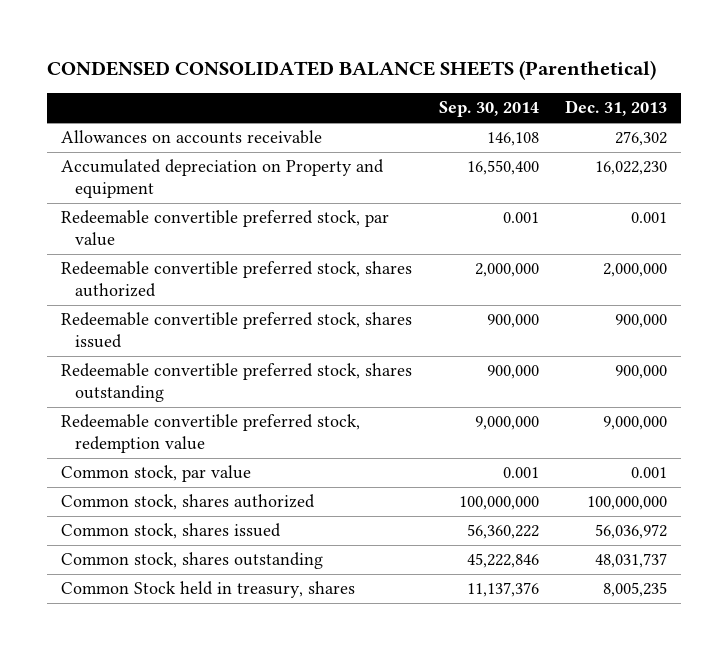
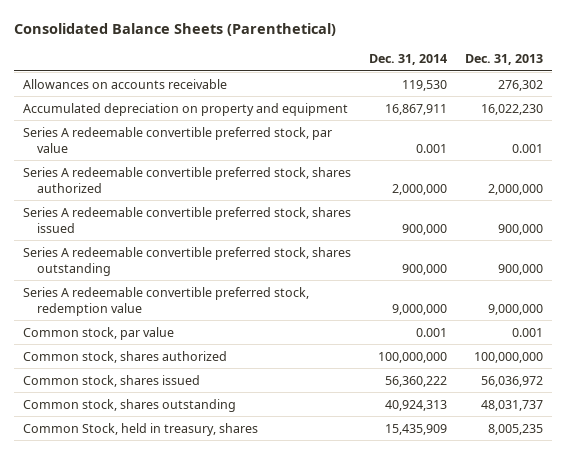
[47,59,657,80] CONDENSED CONSOLIDATED BALANCE SHEETS (Parenthetical) -> [14,22,337,36] Consolidated Balance Sheets (Parenthetical)
[438,101,539,118] Sep. 30, 2014 -> none
none -> [368,54,447,66] Dec. 31, 2014
[60,159,384,199] Accumulated depreciation on Property and equipment -> [23,102,349,116] Accumulated depreciation on property and equipment
[60,210,389,247] Redeemable convertible preferred stock, par value -> [23,126,333,153] Series A redeemable convertible preferred stock, par value
[60,261,412,298] Redeemable convertible preferred stock, shares authorized -> [23,166,352,193] Series A redeemable convertible preferred stock, shares authorized
[60,312,412,349] Redeemable convertible preferred stock, shares issued -> [23,206,352,233] Series A redeemable convertible preferred stock, shares issued
[60,363,412,403] Redeemable convertible preferred stock, shares outstanding -> [23,246,352,276] Series A redeemable convertible preferred stock, shares outstanding
[60,414,360,454] Redeemable convertible preferred stock, redemption value -> [23,286,310,316] Series A redeemable convertible preferred stock, redemption value
[60,581,355,599] Common Stock held in treasury, shares -> [23,422,259,436] Common Stock, held in treasury, shares

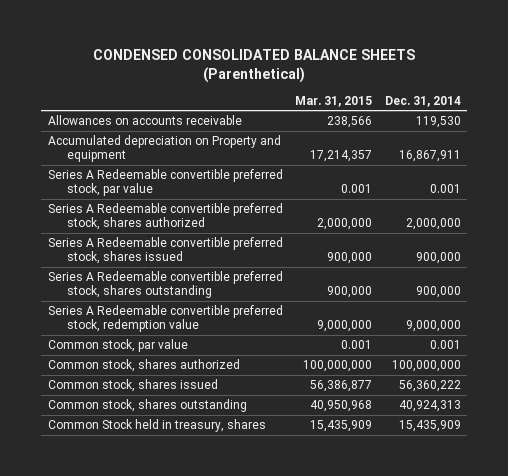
[14,22,337,36] Consolidated Balance Sheets (Parenthetical) -> [93,49,416,83] CONDENSED CONSOLIDATED BALANCE SHEETS (Parenthetical)
[464,54,543,66] Dec. 31, 2013 -> none
none -> [295,95,373,107] Mar. 31, 2015
[23,102,349,116] Accumulated depreciation on property and equipment -> [47,135,281,163] Accumulated depreciation on Property and equipment
[23,126,333,153] Series A redeemable convertible preferred stock, par value -> [47,169,283,197] Series A Redeemable convertible preferred stock, par value
[23,166,352,193] Series A redeemable convertible preferred stock, shares authorized -> [47,203,283,231] Series A Redeemable convertible preferred stock, shares authorized
[23,206,352,233] Series A redeemable convertible preferred stock, shares issued -> [47,237,283,265] Series A Redeemable convertible preferred stock, shares issued
[23,246,352,276] Series A redeemable convertible preferred stock, shares outstanding -> [47,271,283,299] Series A Redeemable convertible preferred stock, shares outstanding
[23,286,310,316] Series A redeemable convertible preferred stock, redemption value -> [47,305,283,333] Series A Redeemable convertible preferred stock, redemption value
[23,422,259,436] Common Stock, held in treasury, shares -> [47,419,266,433] Common Stock held in treasury, shares

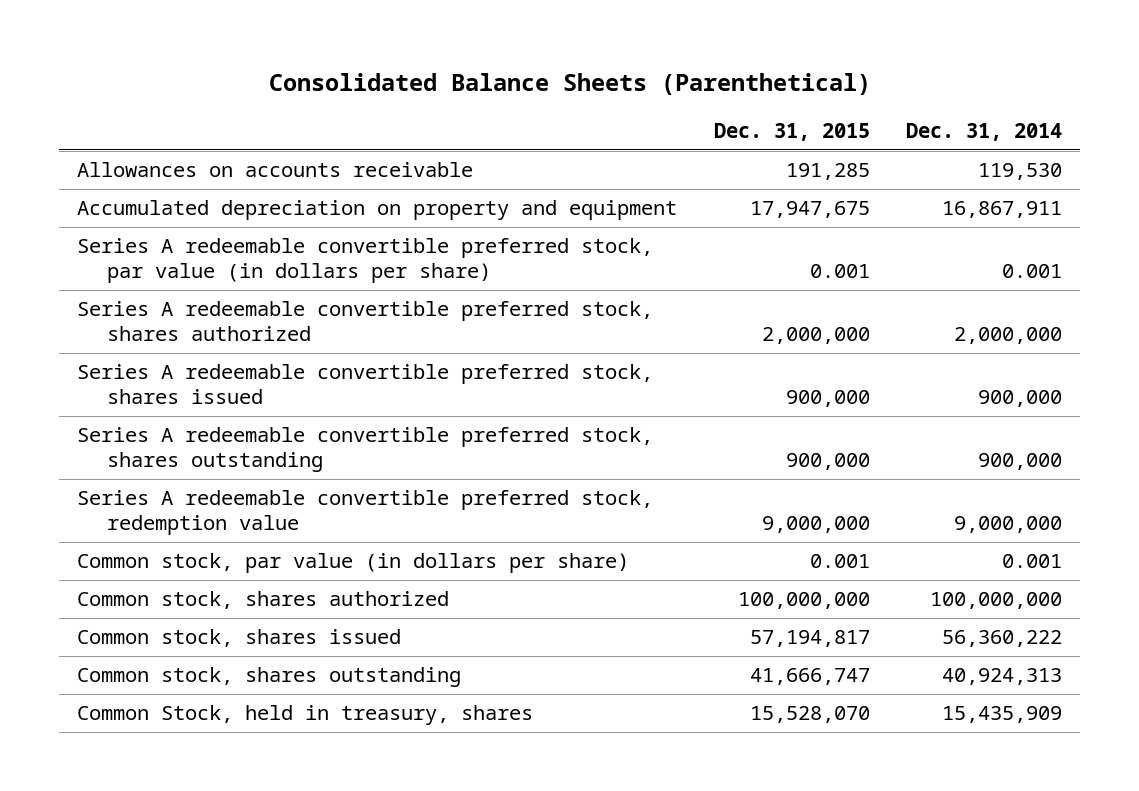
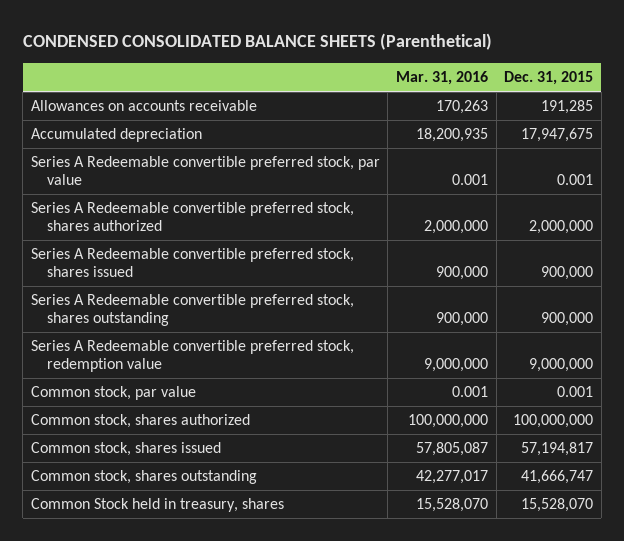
[268,72,871,95] Consolidated Balance Sheets (Parenthetical) -> [22,33,492,51] CONDENSED CONSOLIDATED BALANCE SHEETS (Parenthetical)
[905,122,1062,141] Dec. 31, 2014 -> none
none -> [396,71,489,86] Mar. 31, 2016
[77,200,678,221] Accumulated depreciation on property and equipment -> [30,128,202,143] Accumulated depreciation
[77,238,654,284] Series A redeemable convertible preferred stock, par value (in dollars per share) -> [30,156,380,186] Series A Redeemable convertible preferred stock, par value
[77,301,654,342] Series A redeemable convertible preferred stock, shares authorized -> [30,202,354,232] Series A Redeemable convertible preferred stock, shares authorized
[77,364,654,405] Series A redeemable convertible preferred stock, shares issued -> [30,248,354,278] Series A Redeemable convertible preferred stock, shares issued
[77,427,654,473] Series A redeemable convertible preferred stock, shares outstanding -> [30,294,354,327] Series A Redeemable convertible preferred stock, shares outstanding
[77,490,654,536] Series A redeemable convertible preferred stock, redemption value -> [30,340,354,373] Series A Redeemable convertible preferred stock, redemption value
[77,553,630,574] Common stock, par value (in dollars per share) -> [30,386,196,401] Common stock, par value
[77,705,534,726] Common Stock, held in treasury, shares -> [30,498,284,513] Common Stock held in treasury, shares

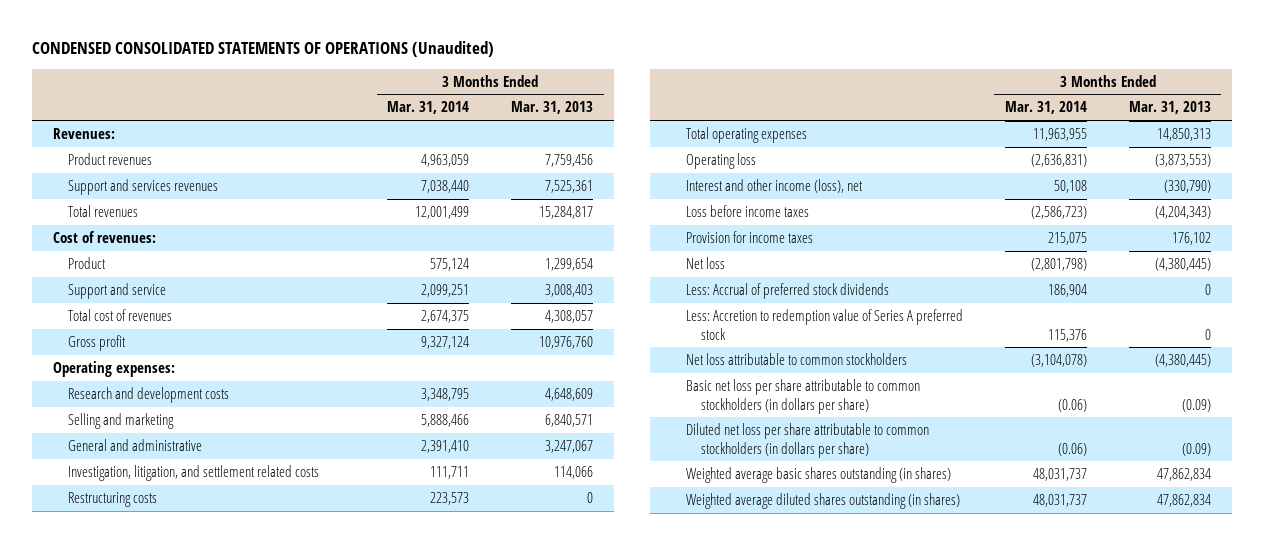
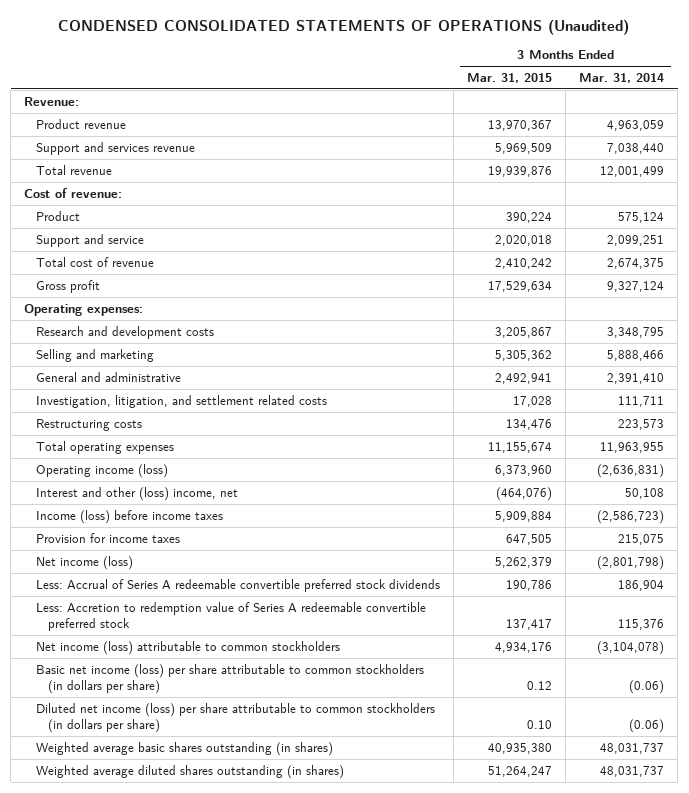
[511,101,594,115] Mar. 31, 2013 -> none
none -> [467,73,553,84] Mar. 31, 2015
[53,127,116,139] Revenues: -> [24,96,80,106] Revenue:
[68,152,153,165] Product revenues -> [36,118,127,129] Product revenue
[68,178,219,195] Support and services revenues -> [36,141,196,155] Support and services revenue
[68,204,139,217] Total revenues -> [36,164,113,175] Total revenue
[53,230,157,243] Cost of revenues: -> [24,187,123,198] Cost of revenue:
[68,308,173,321] Total cost of revenues -> [36,256,155,267] Total cost of revenue
[685,152,756,169] Operating loss -> [36,463,169,478] Operating income (loss)
[685,178,863,193] Interest and other income (loss), net -> [36,486,239,501] Interest and other (loss) income, net
[685,204,809,217] Loss before income taxes -> [36,509,224,524] Income (loss) before income taxes
[685,256,725,269] Net loss -> [36,555,134,570] Net income (loss)
[685,282,889,299] Less: Accrual of preferred stock dividends -> [36,578,441,592] Less: Accrual of Series A redeemable convertible preferred stock dividends
[685,308,963,340] Less: Accretion to redemption value of Series A preferred stock -> [36,601,427,632] Less: Accretion to redemption value of Series A redeemable convertible preferred stock
[685,352,907,365] Net loss attributable to common stockholders -> [36,640,341,655] Net income (loss) attributable to common stockholders
[685,378,920,414] Basic net loss per share attributable to common stockholders (in dollars per share) -> [36,663,425,695] Basic net income (loss) per share attributable to common stockholders (in dollars per share)
[685,422,929,458] Diluted net loss per share attributable to common stockholders (in dollars per share) -> [36,702,436,734] Diluted net income (loss) per share attributable to common stockholders (in dollars per share)

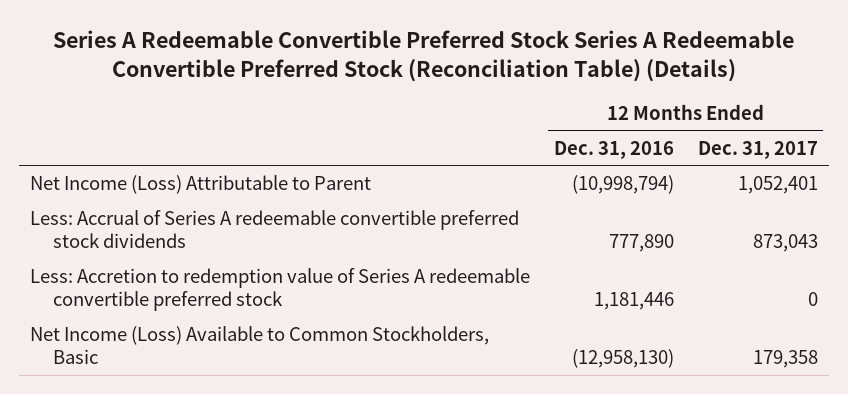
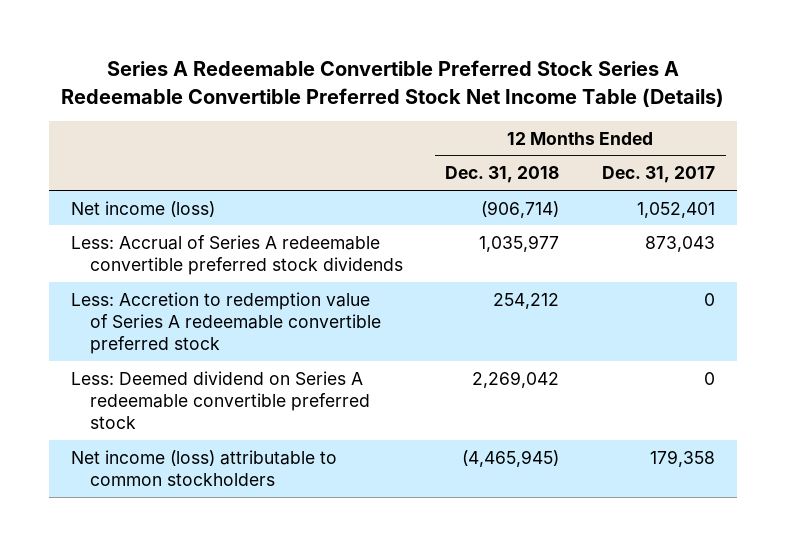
[52,29,794,82] Series A Redeemable Convertible Preferred Stock Series A Redeemable Convertible Preferred Stock (Reconciliation Table) (Details) -> [60,60,724,107] Series A Redeemable Convertible Preferred Stock Series A Redeemable Convertible Preferred Stock Net Income Table (Details)
[553,140,674,159] Dec. 31, 2016 -> none
none -> [445,166,560,184] Dec. 31, 2018
[30,175,372,195] Net Income (Loss) Attributable to Parent -> [70,200,215,217] Net income (loss)
none -> [70,370,370,430] Less: Deemed dividend on Series A redeemable convertible preferred stock
[30,326,490,365] Net Income (Loss) Available to Common Stockholders, Basic -> [70,449,337,487] Net income (loss) attributable to common stockholders

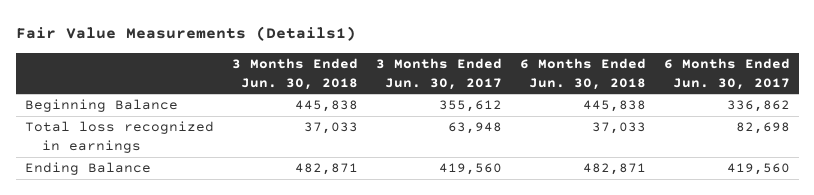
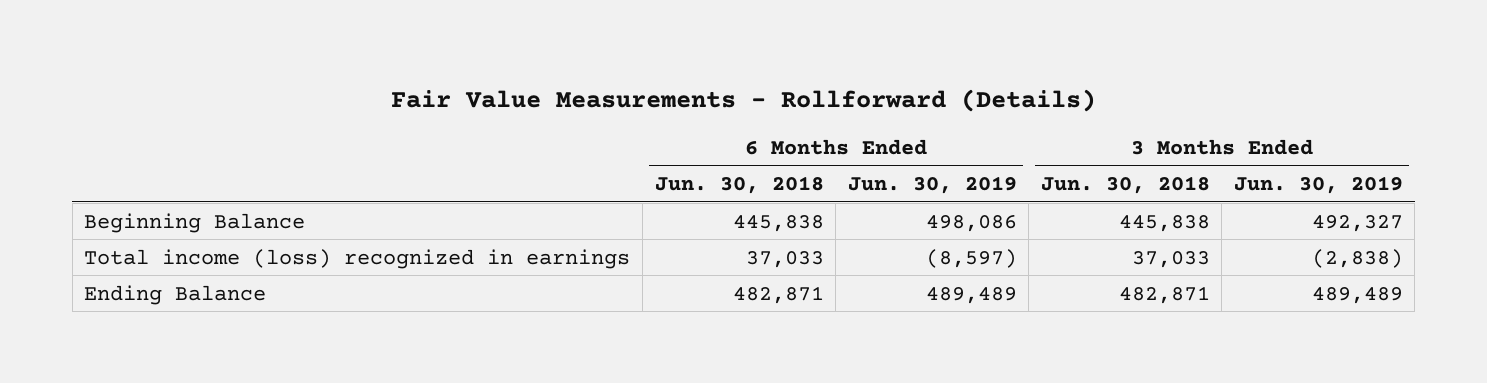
[15,26,356,42] Fair Value Measurements (Details1) -> [390,88,1096,112] Fair Value Measurements - Rollforward (Details)
[375,58,502,90] 3 Months Ended Jun. 30, 2017 -> none
[663,58,790,90] 6 Months Ended Jun. 30, 2017 -> none
none -> [847,175,1017,194] Jun. 30, 2019
none -> [1233,175,1403,194] Jun. 30, 2019
[24,121,214,153] Total loss recognized in earnings -> [84,248,631,269] Total income (loss) recognized in earnings

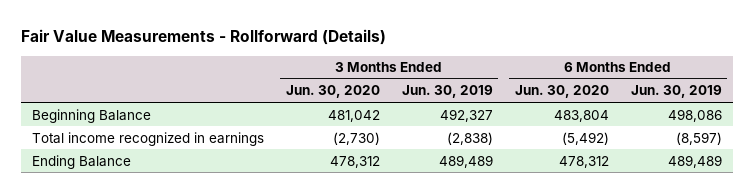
[654,175,824,194] Jun. 30, 2018 -> none
[1040,175,1210,194] Jun. 30, 2018 -> none
none -> [285,85,380,99] Jun. 30, 2020
none -> [514,85,609,99] Jun. 30, 2020
[84,248,631,269] Total income (loss) recognized in earnings -> [31,131,264,146] Total income recognized in earnings

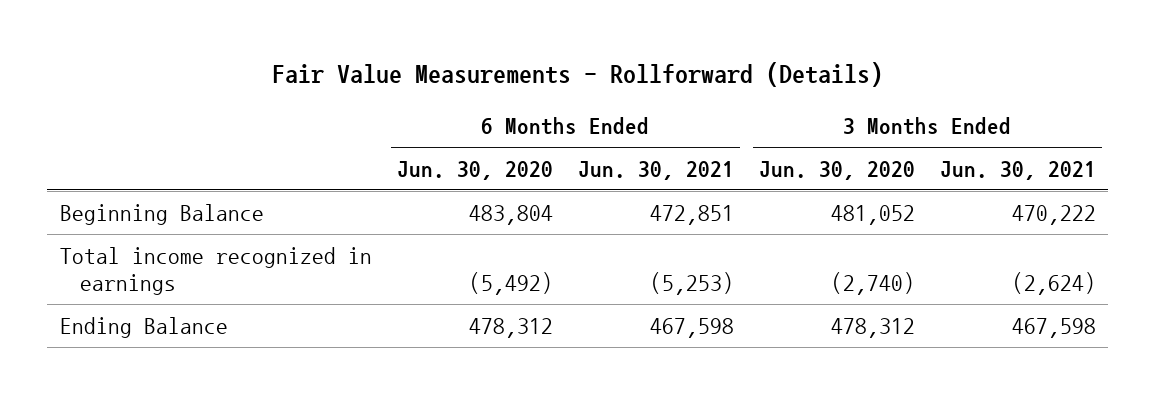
[401,85,493,99] Jun. 30, 2019 -> none
[630,85,722,99] Jun. 30, 2019 -> none
none -> [577,160,734,180] Jun. 30, 2021
none -> [939,160,1096,180] Jun. 30, 2021
[327,109,380,122] 481,042 -> [830,204,915,225] 481,052
[332,131,380,145] (2,730) -> [830,271,915,295] (2,740)

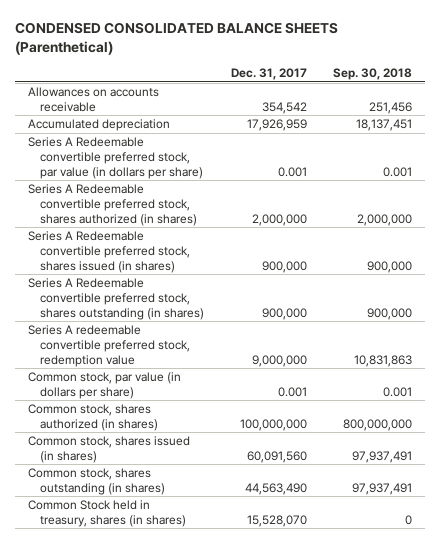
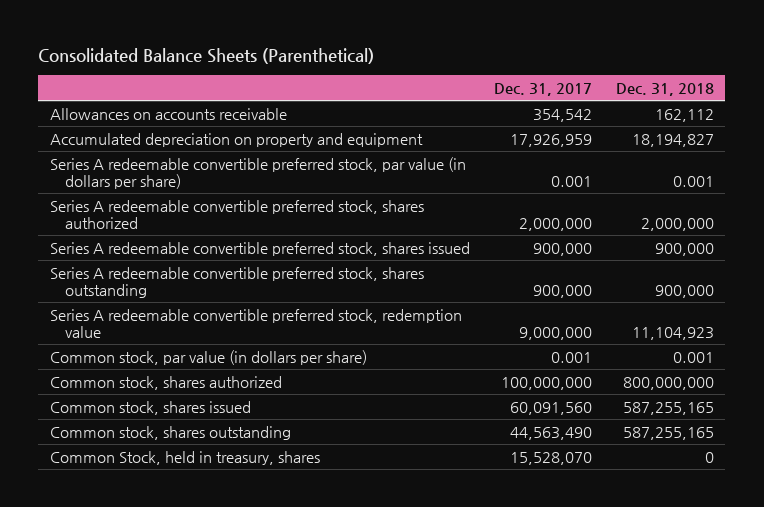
[14,22,338,56] CONDENSED CONSOLIDATED BALANCE SHEETS (Parenthetical) -> [38,47,375,64] Consolidated Balance Sheets (Parenthetical)
[332,68,412,81] Sep. 30, 2018 -> none
none -> [615,82,714,96] Dec. 31, 2018
[27,119,170,132] Accumulated depreciation -> [50,132,424,147] Accumulated depreciation on property and equipment
[27,137,204,179] Series A Redeemable convertible preferred stock, par value (in dollars per share) -> [50,156,467,189] Series A redeemable convertible preferred stock, par value (in dollars per share)
[27,184,198,226] Series A Redeemable convertible preferred stock, shares authorized (in shares) -> [50,199,425,229] Series A redeemable convertible preferred stock, shares authorized
[27,231,191,273] Series A Redeemable convertible preferred stock, shares issued (in shares) -> [50,241,471,256] Series A redeemable convertible preferred stock, shares issued
[27,278,205,320] Series A Redeemable convertible preferred stock, shares outstanding (in shares) -> [50,266,425,298] Series A redeemable convertible preferred stock, shares outstanding
[27,404,159,431] Common stock, shares authorized (in shares) -> [50,375,283,390] Common stock, shares authorized
[27,436,190,463] Common stock, shares issued (in shares) -> [50,400,252,415] Common stock, shares issued
[27,468,166,495] Common stock, shares outstanding (in shares) -> [50,425,292,440] Common stock, shares outstanding
[27,500,187,527] Common Stock held in treasury, shares (in shares) -> [50,450,321,465] Common Stock, held in treasury, shares

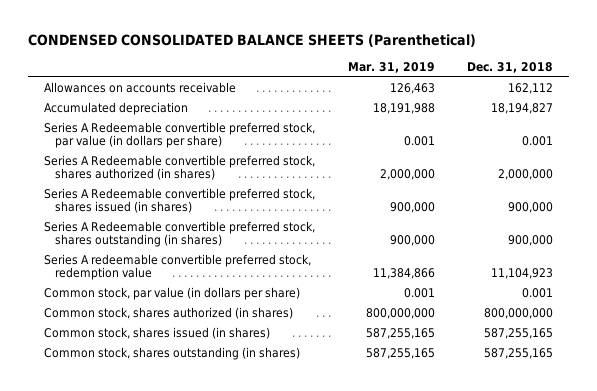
[38,47,375,64] Consolidated Balance Sheets (Parenthetical) -> [27,34,476,48] CONDENSED CONSOLIDATED BALANCE SHEETS (Parenthetical)
[493,82,592,96] Dec. 31, 2017 -> none
none -> [347,61,435,73] Mar. 31, 2019
[50,132,424,147] Accumulated depreciation on property and equipment -> [43,102,188,116] Accumulated depreciation
[50,156,467,189] Series A redeemable convertible preferred stock, par value (in dollars per share) -> [43,122,315,149] Series A Redeemable convertible preferred stock, par value (in dollars per share)
[50,199,425,229] Series A redeemable convertible preferred stock, shares authorized -> [43,155,315,181] Series A Redeemable convertible preferred stock, shares authorized (in shares)
[50,241,471,256] Series A redeemable convertible preferred stock, shares issued -> [43,188,315,214] Series A Redeemable convertible preferred stock, shares issued (in shares)
[50,266,425,298] Series A redeemable convertible preferred stock, shares outstanding -> [43,221,315,248] Series A Redeemable convertible preferred stock, shares outstanding (in shares)
[50,450,321,465] Common Stock, held in treasury, shares -> none
[50,375,283,390] Common stock, shares authorized -> [43,307,293,320] Common stock, shares authorized (in shares)
[50,400,252,415] Common stock, shares issued -> [43,327,270,340] Common stock, shares issued (in shares)
[50,425,292,440] Common stock, shares outstanding -> [43,347,300,361] Common stock, shares outstanding (in shares)

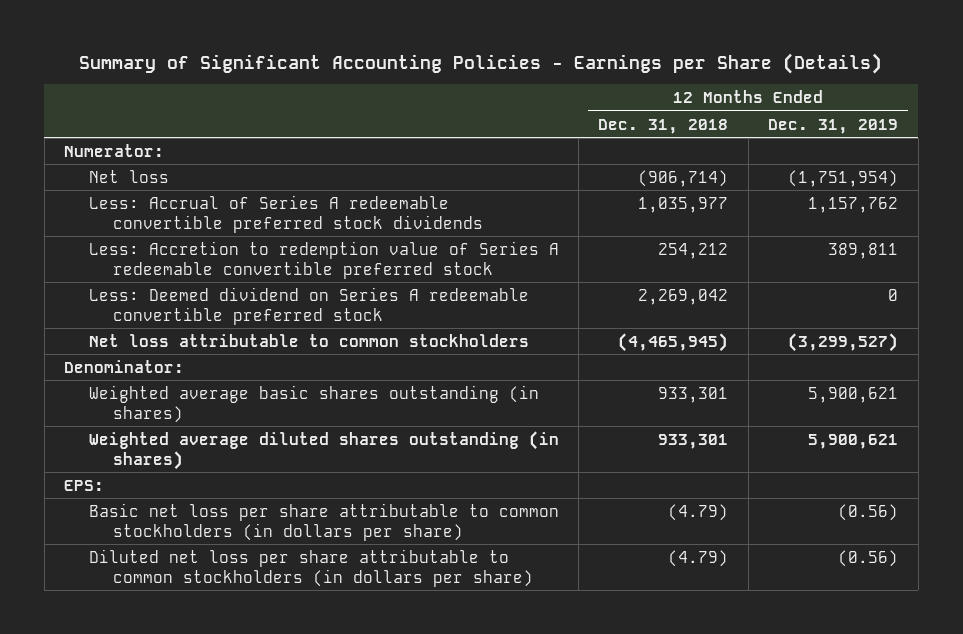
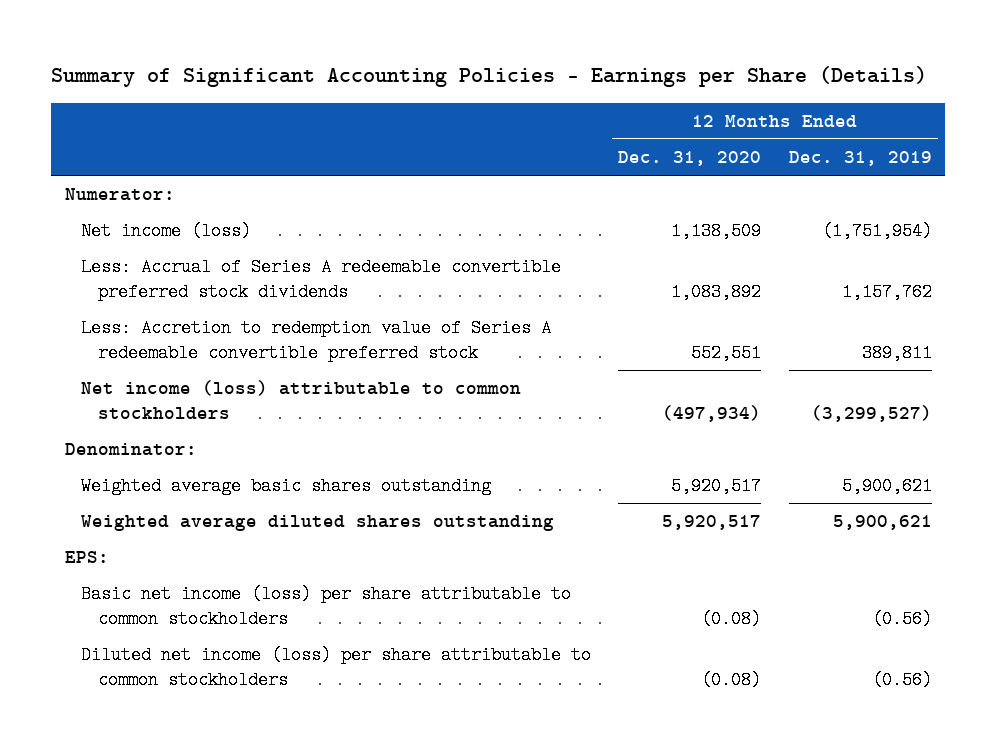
[598,118,729,134] Dec. 31, 2018 -> none
none -> [618,151,762,167] Dec. 31, 2020
[88,169,169,183] Net loss -> [81,222,252,241] Net income (loss)
[88,286,529,325] Less: Deemed dividend on Series A redeemable convertible preferred stock -> none
[88,333,529,347] Net loss attributable to common stockholders -> [81,380,522,420] Net income (loss) attributable to common stockholders
[88,384,539,423] Weighted average basic shares outstanding (in shares) -> [81,477,492,496] Weighted average basic shares outstanding
[88,430,559,470] Weighted average diluted shares outstanding (in shares) -> [81,515,555,532] Weighted average diluted shares outstanding
[88,502,559,541] Basic net loss per share attributable to common stockholders (in dollars per share) -> [81,585,572,629] Basic net income (loss) per share attributable to common stockholders
[88,548,533,587] Diluted net loss per share attributable to common stockholders (in dollars per share) -> [81,646,592,690] Diluted net income (loss) per share attributable to common stockholders

